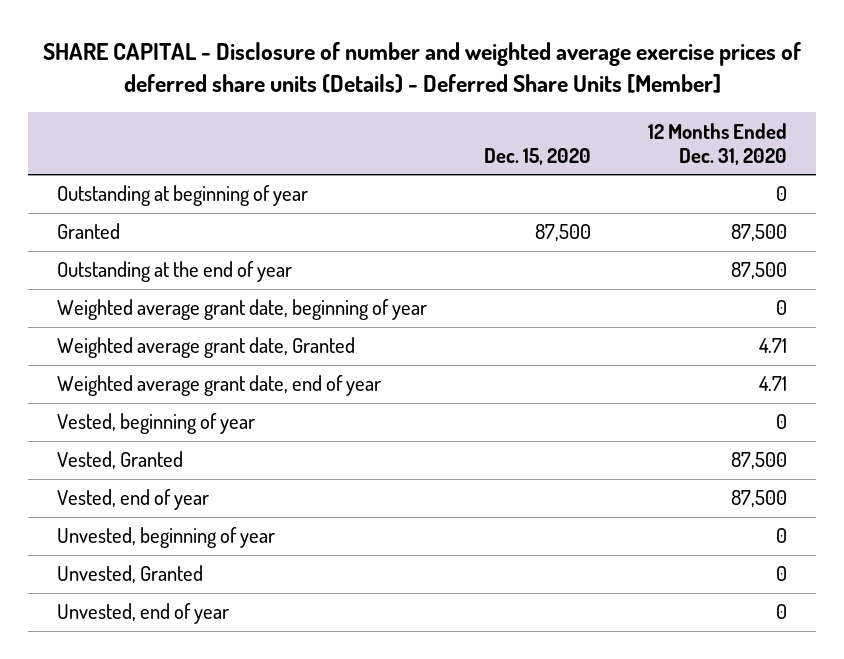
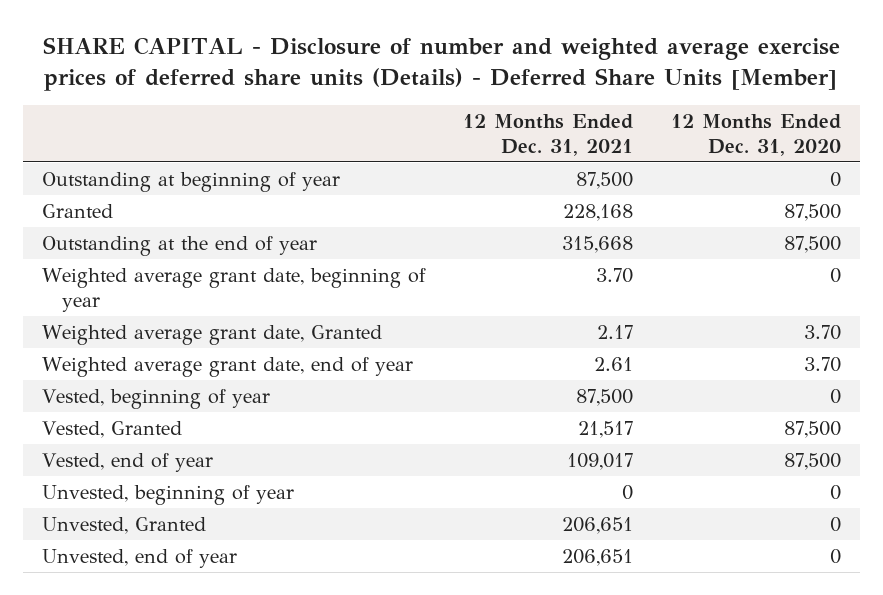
[484,147,592,165] Dec. 15, 2020 -> none
none -> [462,113,633,156] 12 Months Ended Dec. 31, 2021
[759,338,788,354] 4.71 -> [803,325,841,341] 3.70
[759,376,788,392] 4.71 -> [803,357,841,373] 3.70

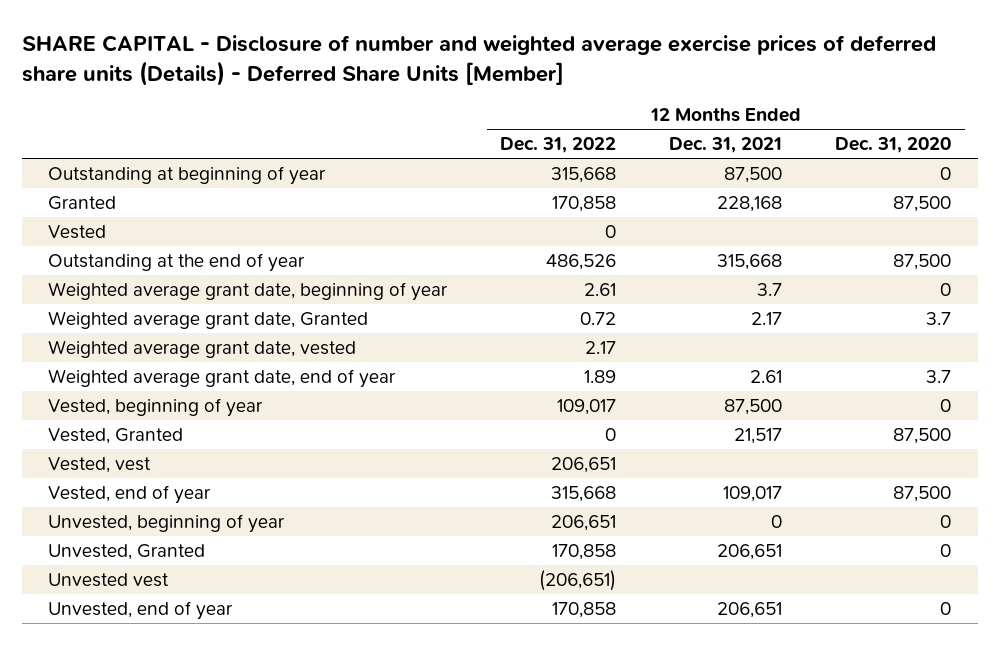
none -> [500,137,617,154] Dec. 31, 2022
none -> [48,225,107,240] Vested
[595,268,633,284] 3.70 -> [757,283,783,297] 3.7
[803,325,841,341] 3.70 -> [926,312,952,326] 3.7
none -> [48,340,357,359] Weighted average grant date, vested
[803,357,841,373] 3.70 -> [926,370,952,384] 3.7
none -> [48,457,152,474] Vested, vest
none -> [48,573,170,588] Unvested vest

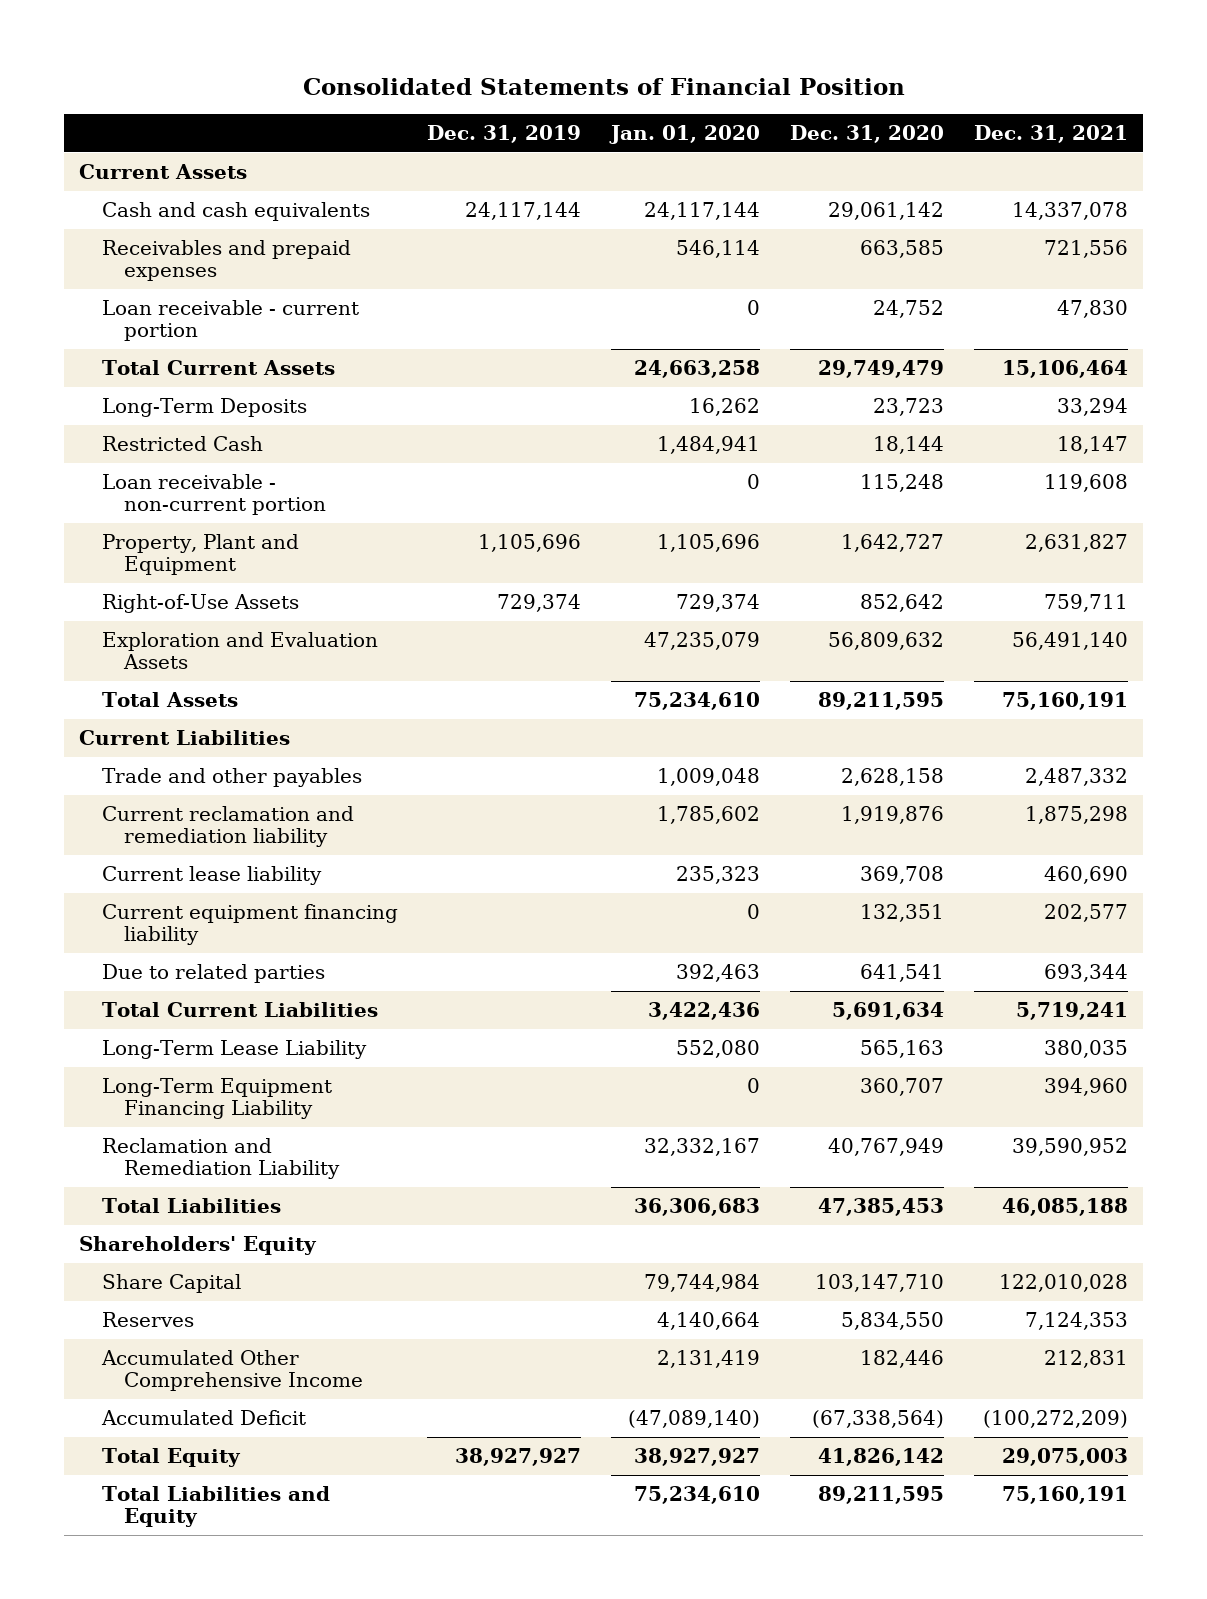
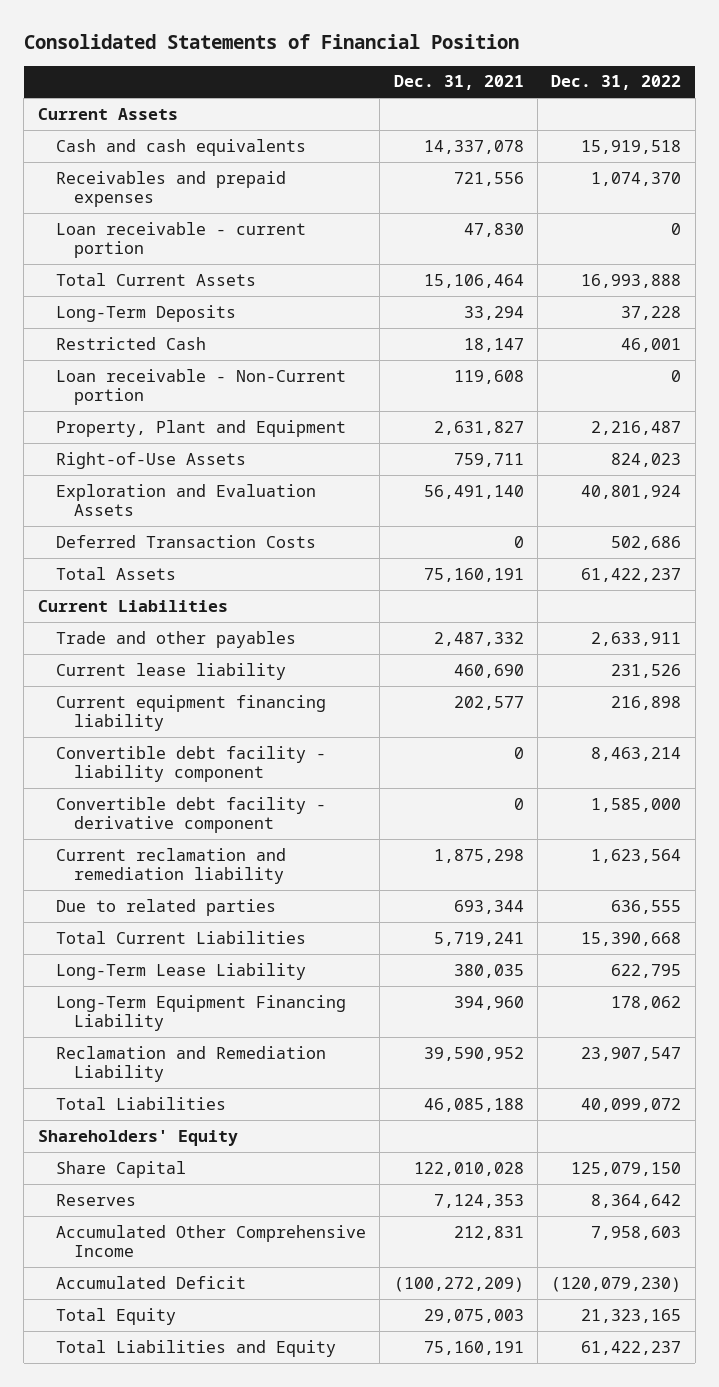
[427,124,582,143] Dec. 31, 2019 -> none
[609,124,761,144] Jan. 01, 2020 -> none
[789,124,944,143] Dec. 31, 2020 -> none
none -> [551,75,682,91] Dec. 31, 2022
[101,473,326,516] Loan receivable - non-current portion -> [55,368,346,406] Loan receivable - Non-Current portion
none -> [55,534,316,548] Deferred Transaction Costs
none -> [55,745,326,783] Convertible debt facility - liability component
none -> [55,796,326,834] Convertible debt facility - derivative component
[101,805,354,848] Current reclamation and remediation liability -> [55,847,286,885] Current reclamation and remediation liability

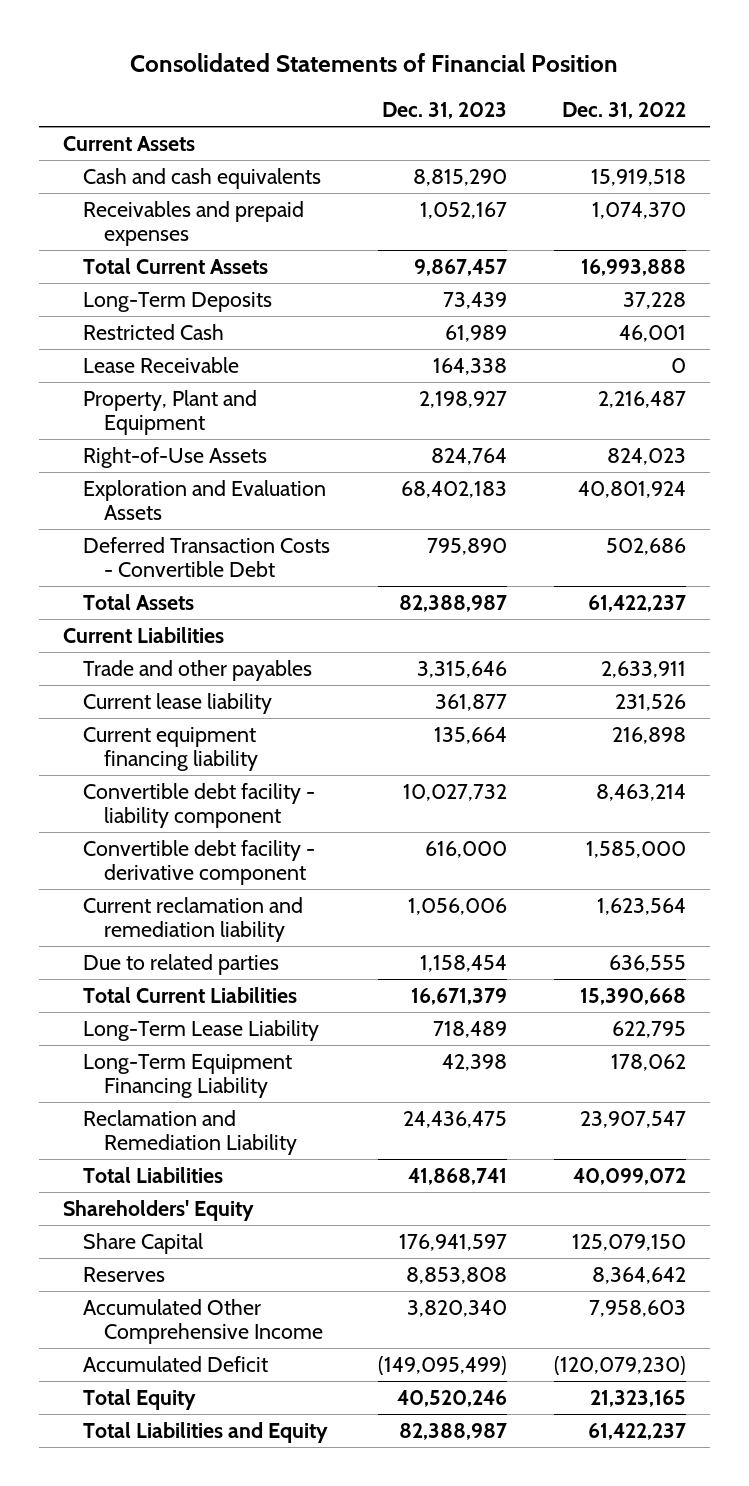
[393,75,524,91] Dec. 31, 2021 -> none
none -> [381,102,507,120] Dec. 31, 2023
[55,221,306,259] Loan receivable - current portion -> none
[55,368,346,406] Loan receivable - Non-Current portion -> none
none -> [83,356,240,373] Lease Receivable
[55,534,316,548] Deferred Transaction Costs -> [83,536,331,578] Deferred Transaction Costs - Convertible Debt

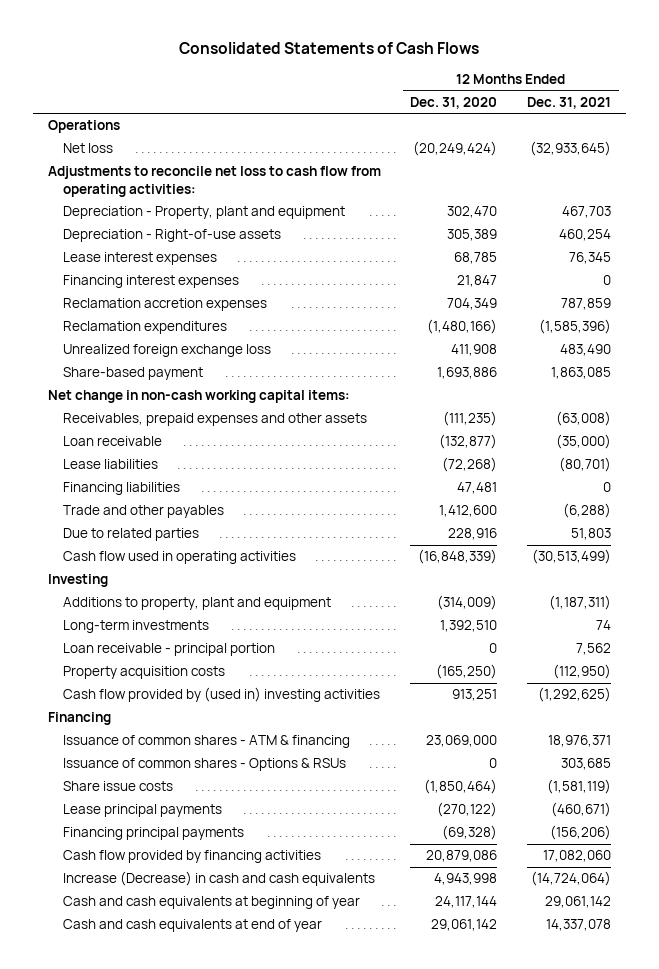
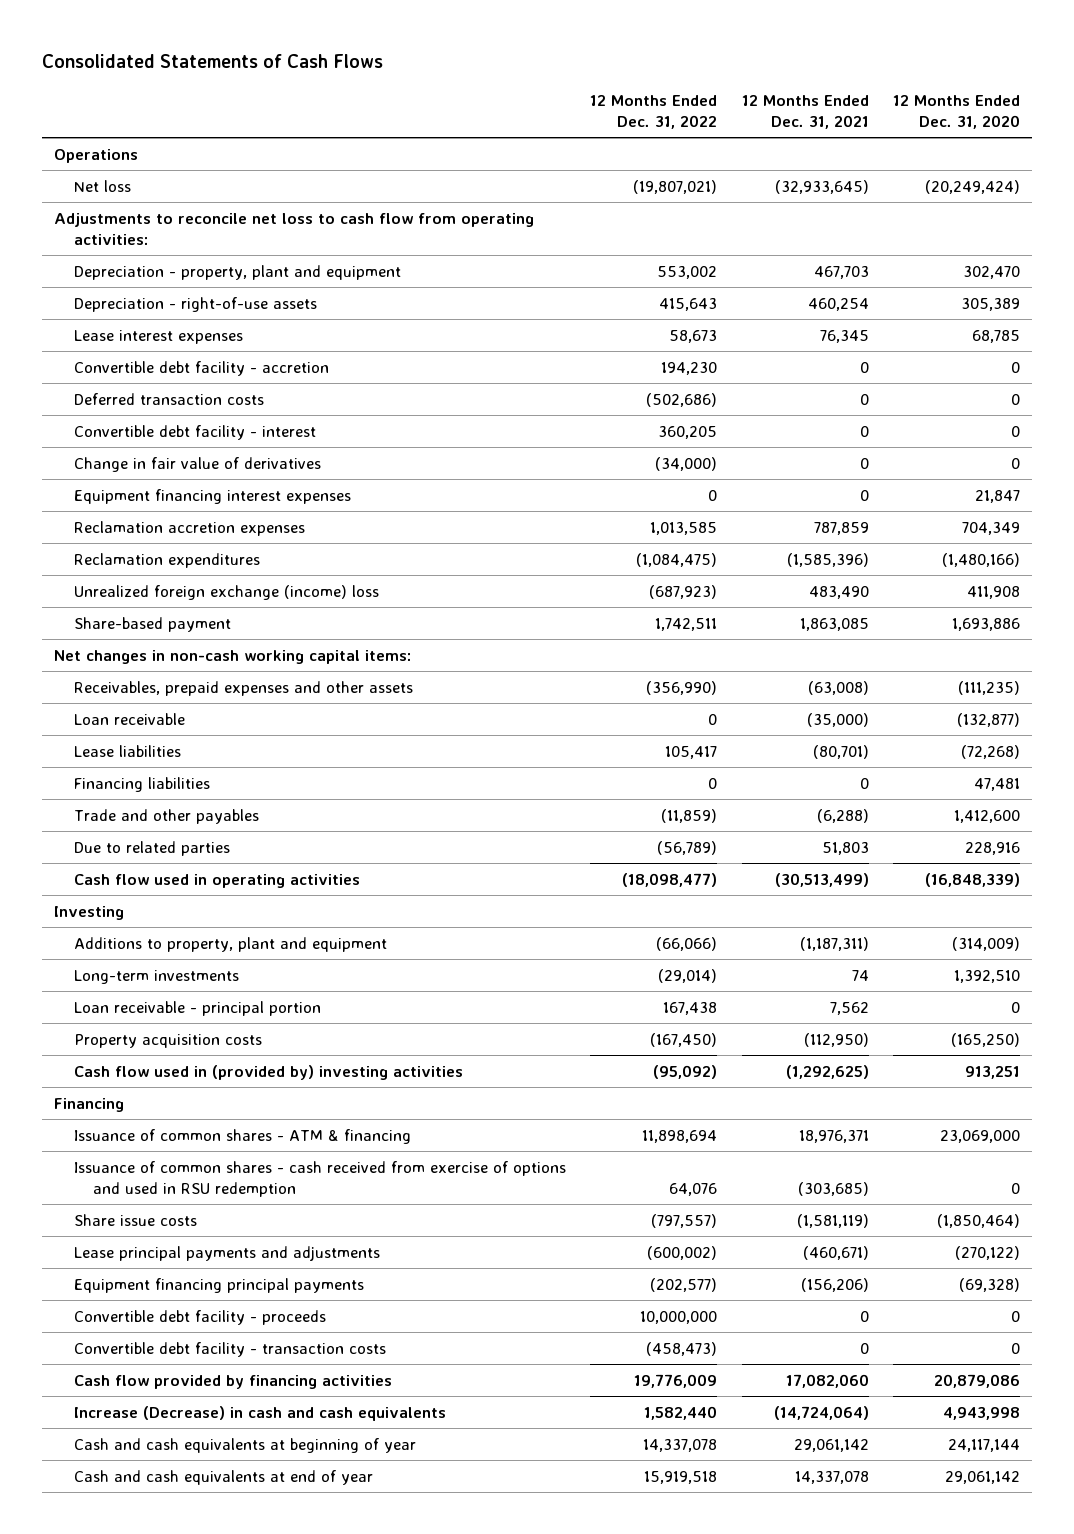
none -> [590,94,718,130] 12 Months Ended Dec. 31, 2022
[63,206,346,220] Depreciation - Property, plant and equipment -> [73,264,401,280] Depreciation - property, plant and equipment
[63,229,282,243] Depreciation - Right-of-use assets -> [73,296,317,312] Depreciation - right-of-use assets
none -> [73,360,329,376] Convertible debt facility - accretion
none -> [73,392,264,405] Deferred transaction costs
none -> [73,424,316,440] Convertible debt facility - interest
none -> [73,456,321,472] Change in fair value of derivatives
[63,275,240,289] Financing interest expenses -> [73,488,351,504] Equipment financing interest expenses
[63,344,272,358] Unrealized foreign exchange loss -> [73,584,379,600] Unrealized foreign exchange (income) loss
[47,390,350,404] Net change in non-cash working capital items: -> [53,649,411,664] Net changes in non-cash working capital items:
[63,687,381,703] Cash flow provided by (used in) investing activities -> [73,1064,463,1080] Cash flow used in (provided by) investing activities
[63,758,347,772] Issuance of common shares - Options & RSUs -> none
none -> [73,1160,566,1197] Issuance of common shares - cash received from exercise of options and used in RSU redemption
[63,804,223,818] Lease principal payments -> [73,1245,380,1261] Lease principal payments and adjustments
[63,827,245,841] Financing principal payments -> [73,1277,364,1293] Equipment financing principal payments
none -> [73,1309,326,1325] Convertible debt facility - proceeds
none -> [73,1341,386,1357] Convertible debt facility - transaction costs

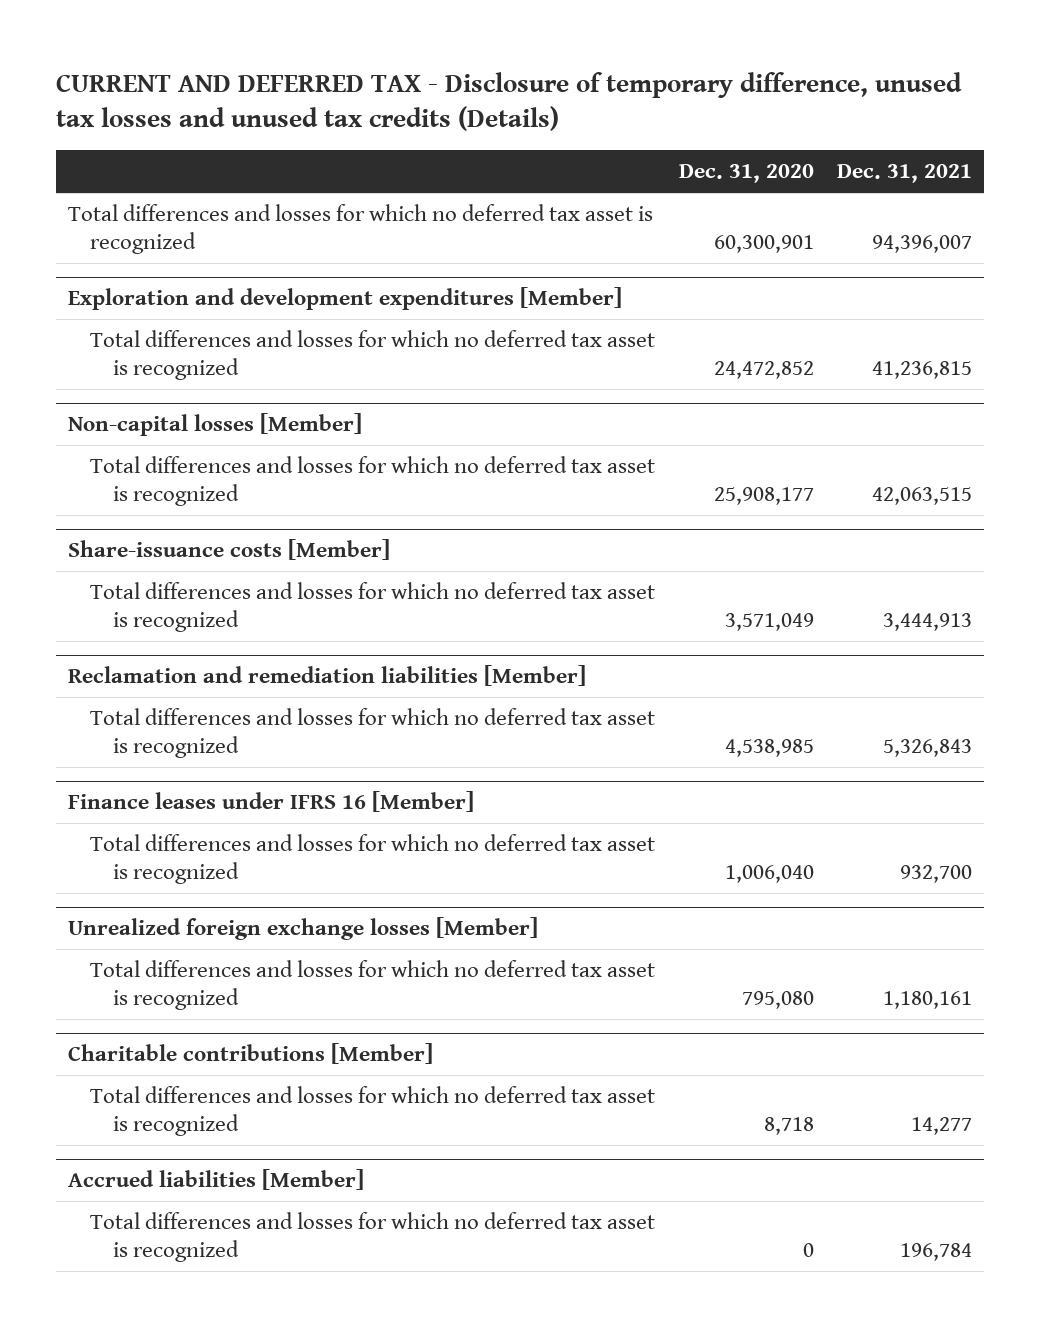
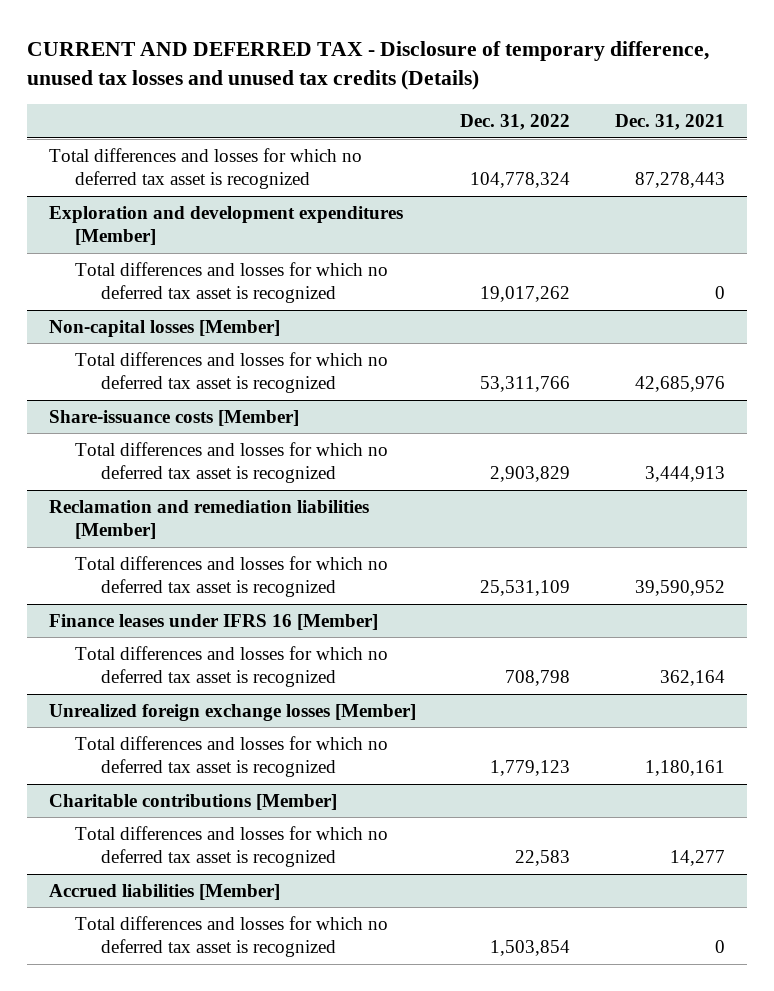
[678,164,814,184] Dec. 31, 2020 -> none
none -> [460,113,571,130] Dec. 31, 2022
[871,235,972,254] 94,396,007 -> [635,172,726,189] 87,278,443
[871,361,972,380] 41,236,815 -> [715,286,726,300] 0
[871,487,972,506] 42,063,515 -> [635,376,726,393] 42,685,976
[882,739,972,758] 5,326,843 -> [635,580,726,597] 39,590,952
[899,865,972,884] 932,700 -> [660,670,726,687] 362,164
[899,1243,972,1262] 196,784 -> [715,940,726,954] 0

